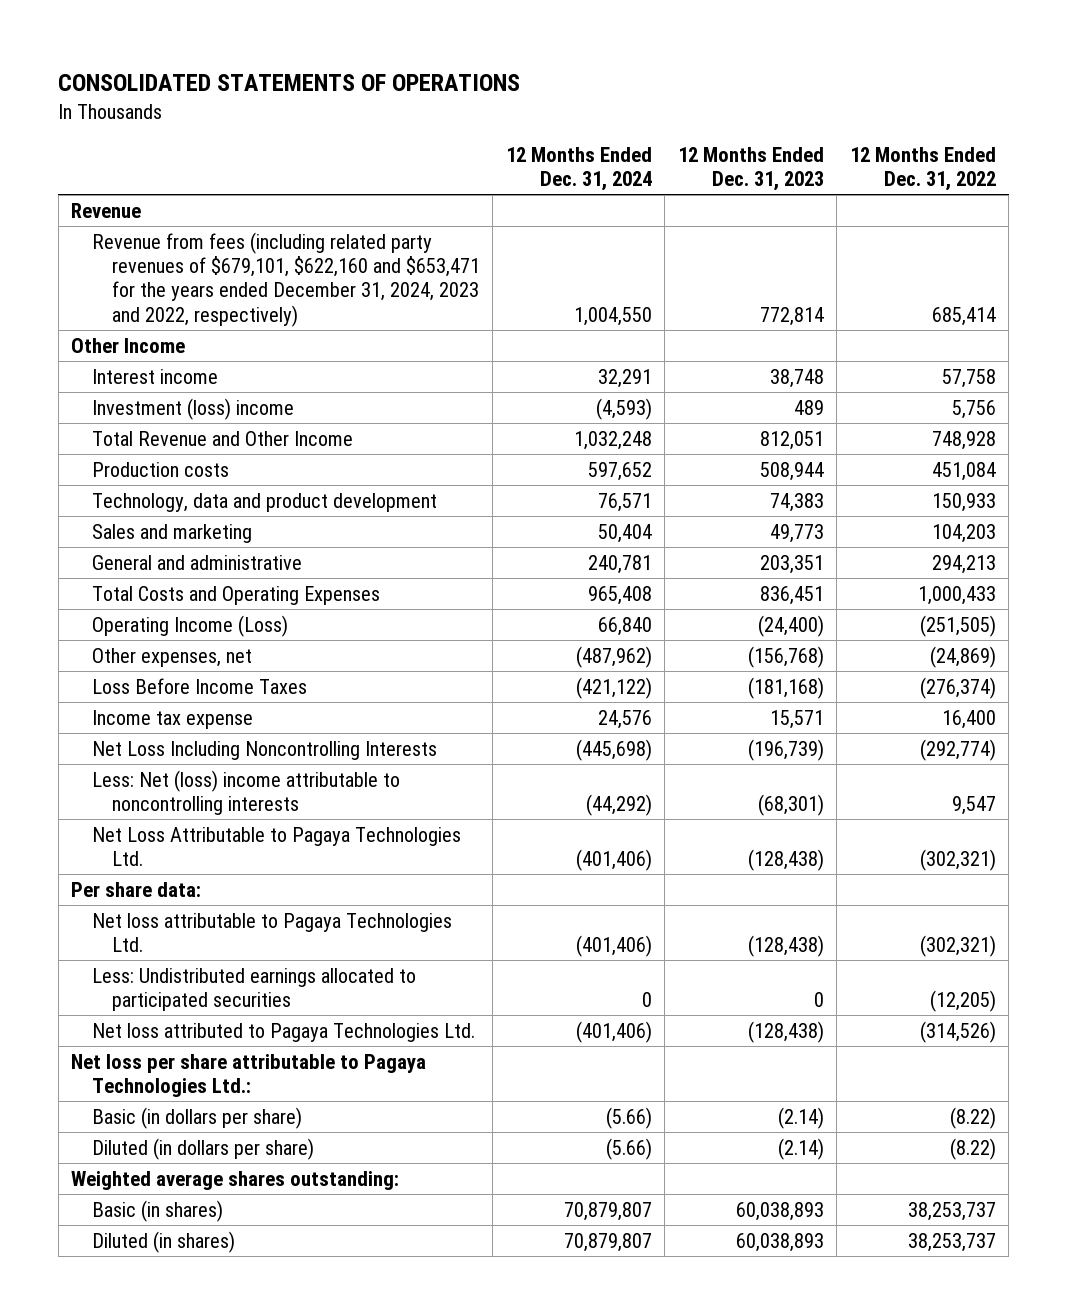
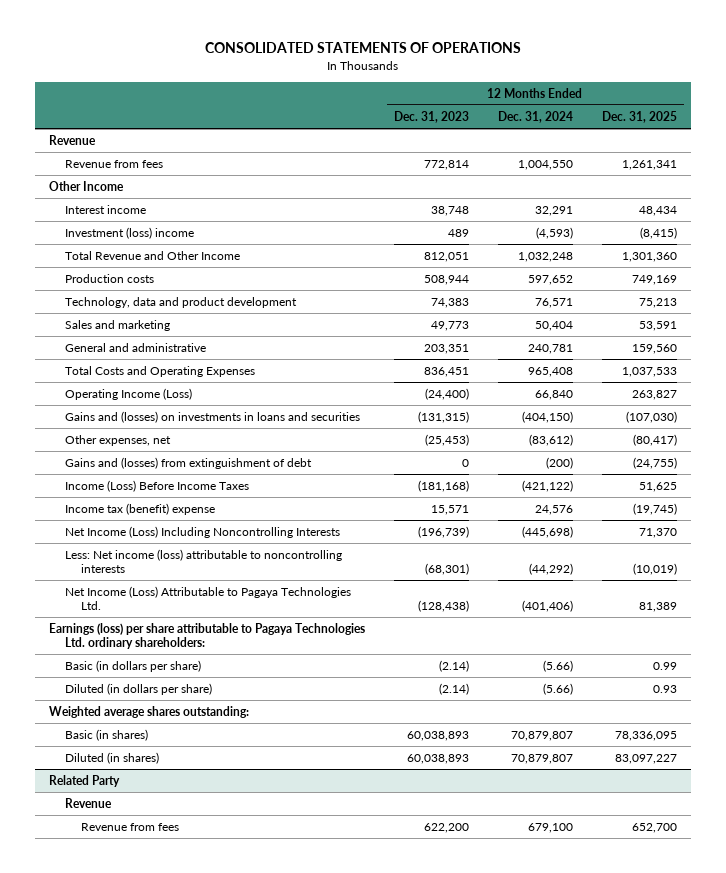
[849,147,996,192] 12 Months Ended Dec. 31, 2022 -> none
none -> [601,110,677,123] Dec. 31, 2025
[91,231,480,327] Revenue from fees (including related party revenues of $679,101, $622,160 and $653,471 for the years ended December 31, 2024, 2023 and 2022, respectively) -> [65,159,164,168] Revenue from fees
[71,881,202,897] Per share data: -> none
[91,912,452,953] Net loss attributable to Pagaya Technologies Ltd. -> none
[91,967,416,1012] Less: Undistributed earnings allocated to participated securities -> none
[91,1022,475,1042] Net loss attributed to Pagaya Technologies Ltd. -> none
none -> [65,410,361,423] Gains and (losses) on investments in loans and securities
[575,645,652,668] (487,962) -> [528,433,573,446] (83,612)
[747,645,824,668] (156,768) -> [424,433,469,446] (25,453)
none -> [65,456,313,469] Gains and (losses) from extinguishment of debt
[91,677,307,694] Loss Before Income Taxes -> [65,479,250,492] Income (Loss) Before Income Taxes
[91,709,253,729] Income tax expense -> [65,502,216,515] Income tax (benefit) expense
[91,740,437,760] Net Loss Including Noncontrolling Interests -> [65,525,341,538] Net Income (Loss) Including Noncontrolling Interests
[91,769,400,816] Less: Net (loss) income attributable to noncontrolling interests -> [65,548,343,573] Less: Net income (loss) attributable to noncontrolling interests
[91,826,461,867] Net Loss Attributable to Pagaya Technologies Ltd. -> [65,585,352,610] Net Income (Loss) Attributable to Pagaya Technologies Ltd.
[71,1053,427,1098] Net loss per share attributable to Pagaya Technologies Ltd.: -> [49,622,366,649] Earnings (loss) per share attributable to Pagaya Technologies Ltd. ordinary shareholders:
none -> [49,774,121,787] Related Party
none -> [65,797,113,808] Revenue
none -> [81,822,180,831] Revenue from fees

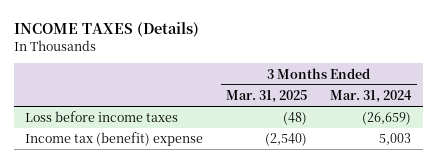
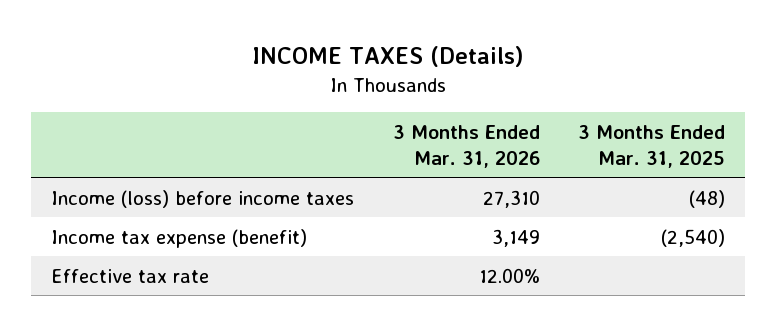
[330,90,413,104] Mar. 31, 2024 -> none
none -> [392,124,540,168] 3 Months Ended Mar. 31, 2026
[25,111,179,123] Loss before income taxes -> [50,189,354,208] Income (loss) before income taxes
[25,132,204,147] Income tax (benefit) expense -> [50,228,307,248] Income tax expense (benefit)
none -> [50,268,209,283] Effective tax rate

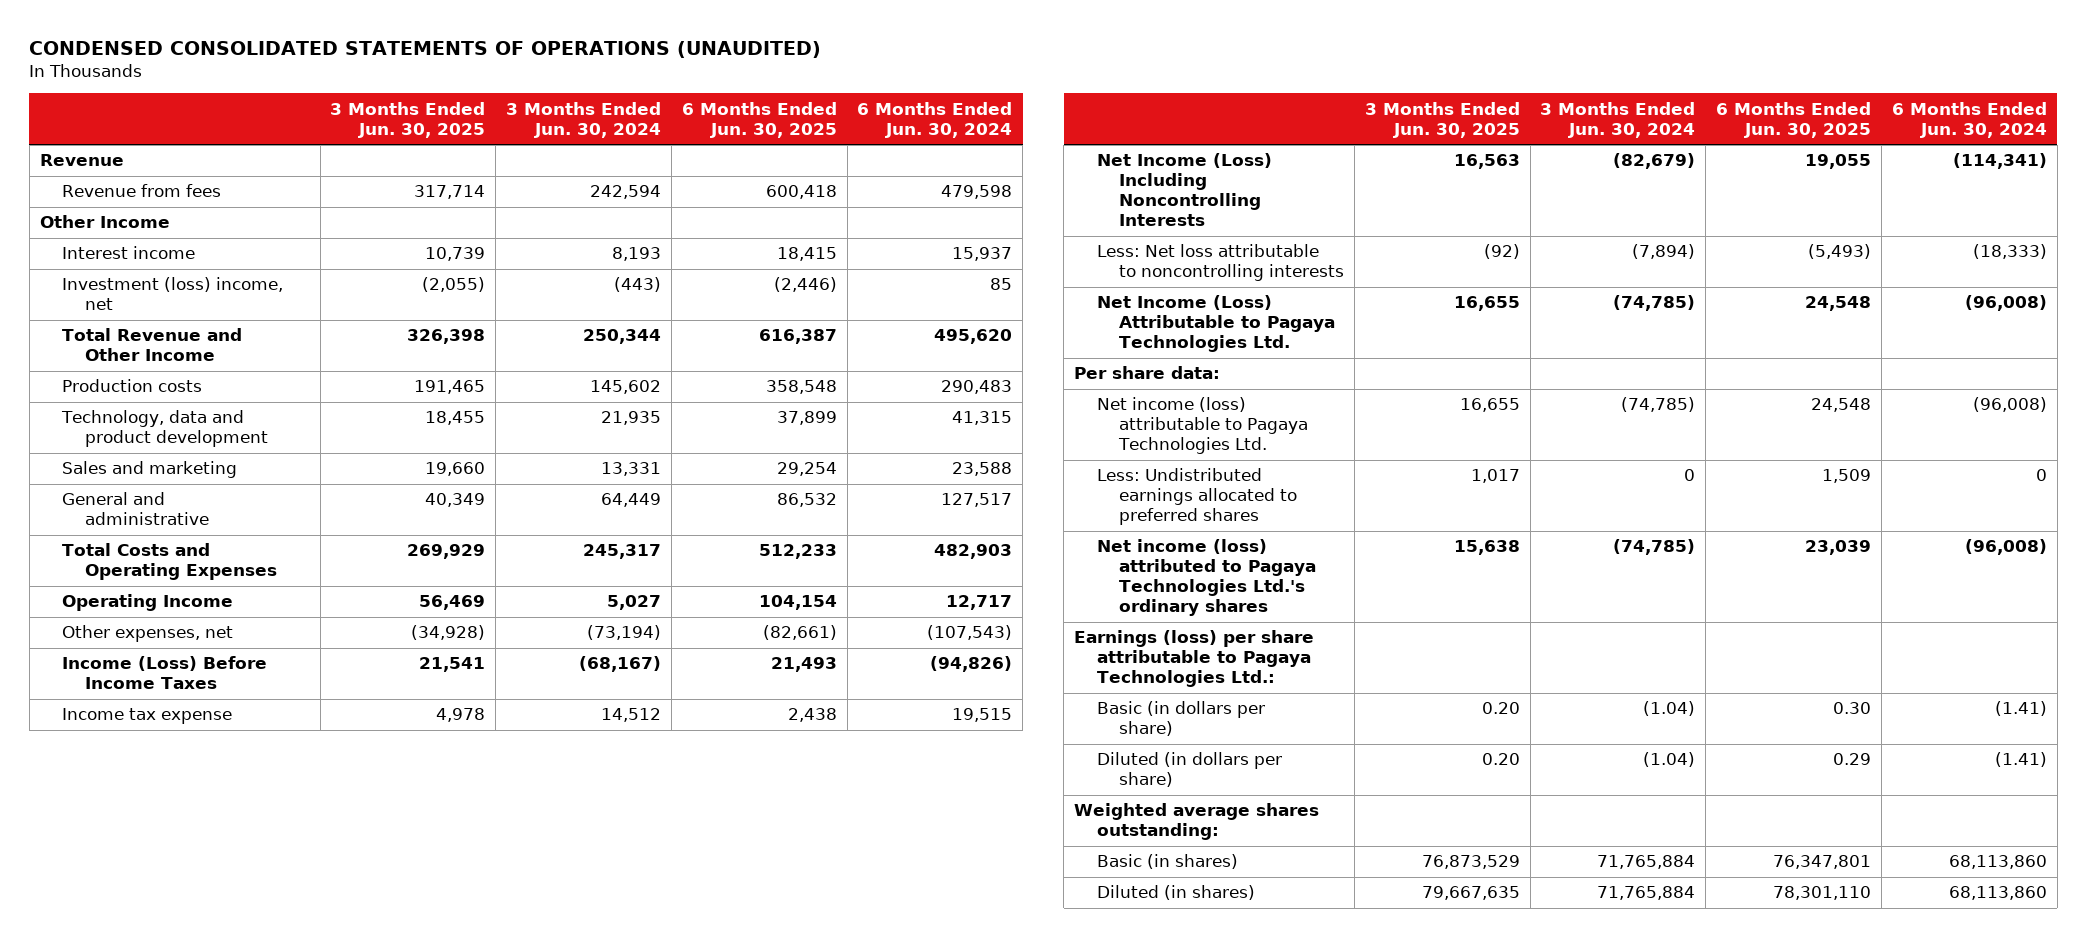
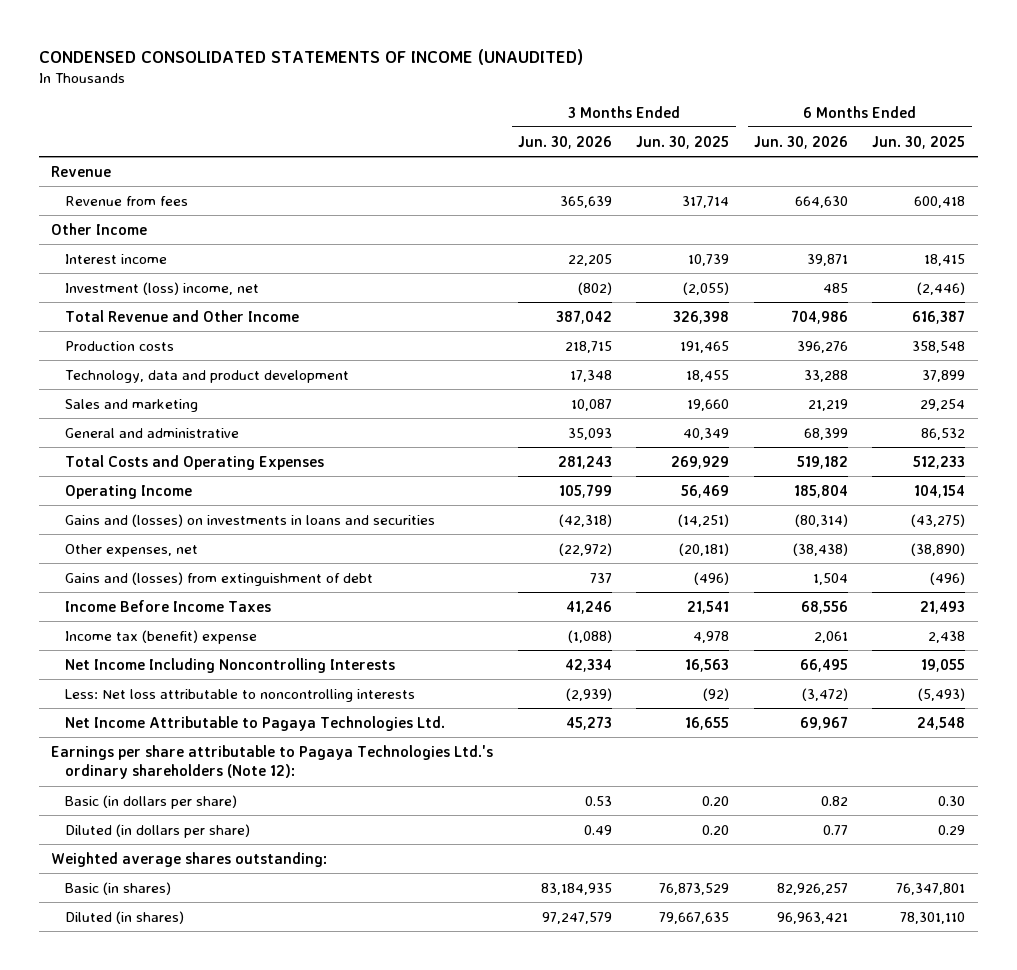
[29,40,822,58] CONDENSED CONSOLIDATED STATEMENTS OF OPERATIONS (UNAUDITED) -> [39,48,584,65] CONDENSED CONSOLIDATED STATEMENTS OF INCOME (UNAUDITED)
[506,101,662,138] 3 Months Ended Jun. 30, 2024 -> none
[857,101,1013,138] 6 Months Ended Jun. 30, 2024 -> none
none -> [517,135,612,149] Jun. 30, 2026
none -> [753,135,848,149] Jun. 30, 2026
none -> [64,513,435,527] Gains and (losses) on investments in loans and securities
[411,625,486,641] (34,928) -> [679,542,730,556] (20,181)
[762,625,837,641] (82,661) -> [911,542,966,556] (38,890)
none -> [64,571,373,586] Gains and (losses) from extinguishment of debt
[62,656,268,690] Income (Loss) Before Income Taxes -> [64,599,271,612] Income Before Income Taxes
[62,708,233,725] Income tax expense -> [64,629,257,644] Income tax (benefit) expense
[1096,153,1272,227] Net Income (Loss) Including Noncontrolling Interests -> [64,657,395,673] Net Income Including Noncontrolling Interests
[1073,366,1220,380] Per share data: -> none
[1096,397,1309,455] Net income (loss) attributable to Pagaya Technologies Ltd. -> none
[1096,468,1298,526] Less: Undistributed earnings allocated to preferred shares -> none
[1096,539,1317,617] Net income (loss) attributed to Pagaya Technologies Ltd.'s ordinary shares -> none
[1096,295,1336,353] Net Income (Loss) Attributable to Pagaya Technologies Ltd. -> [64,715,445,731] Net Income Attributable to Pagaya Technologies Ltd.
[1073,630,1314,688] Earnings (loss) per share attributable to Pagaya Technologies Ltd.: -> [51,744,494,780] Earnings per share attributable to Pagaya Technologies Ltd.'s ordinary shareholders (Note 12):

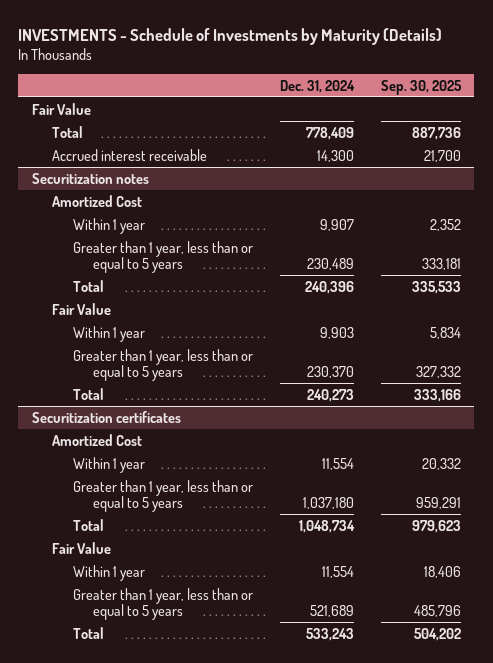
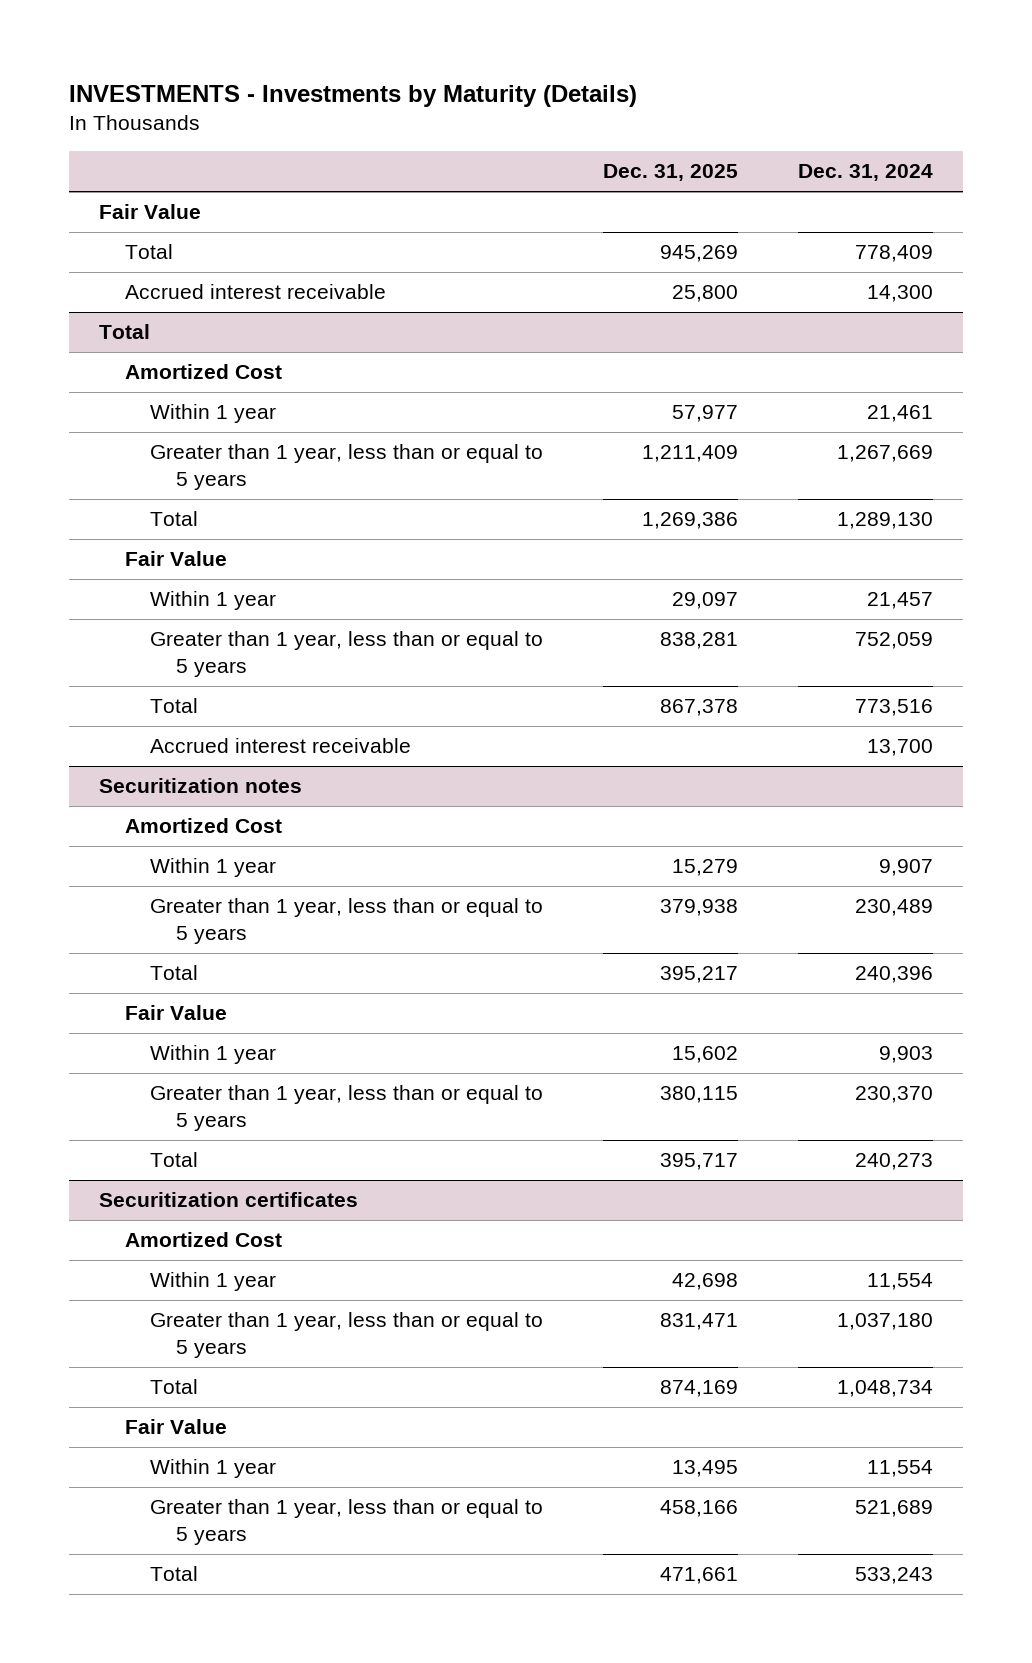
[18,27,443,45] INVESTMENTS - Schedule of Investments by Maturity (Details) -> [68,84,637,107] INVESTMENTS - Investments by Maturity (Details)
[380,79,462,95] Sep. 30, 2025 -> none
none -> [603,164,739,182] Dec. 31, 2025
none -> [98,324,150,340] Total
none -> [124,364,282,380] Amortized Cost
none -> [150,404,277,424] Within 1 year
none -> [150,444,544,491] Greater than 1 year, less than or equal to 5 years
none -> [150,511,199,527] Total
none -> [124,551,227,567] Fair Value
none -> [150,591,277,611] Within 1 year
none -> [150,631,544,678] Greater than 1 year, less than or equal to 5 years
none -> [150,698,199,714] Total
none -> [150,738,412,754] Accrued interest receivable

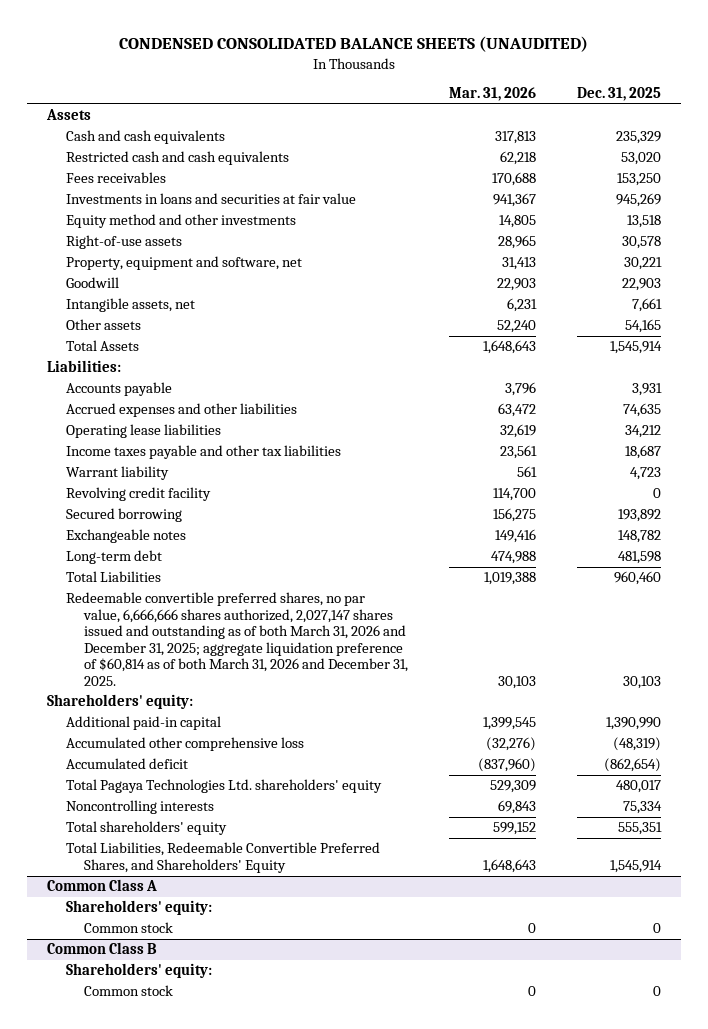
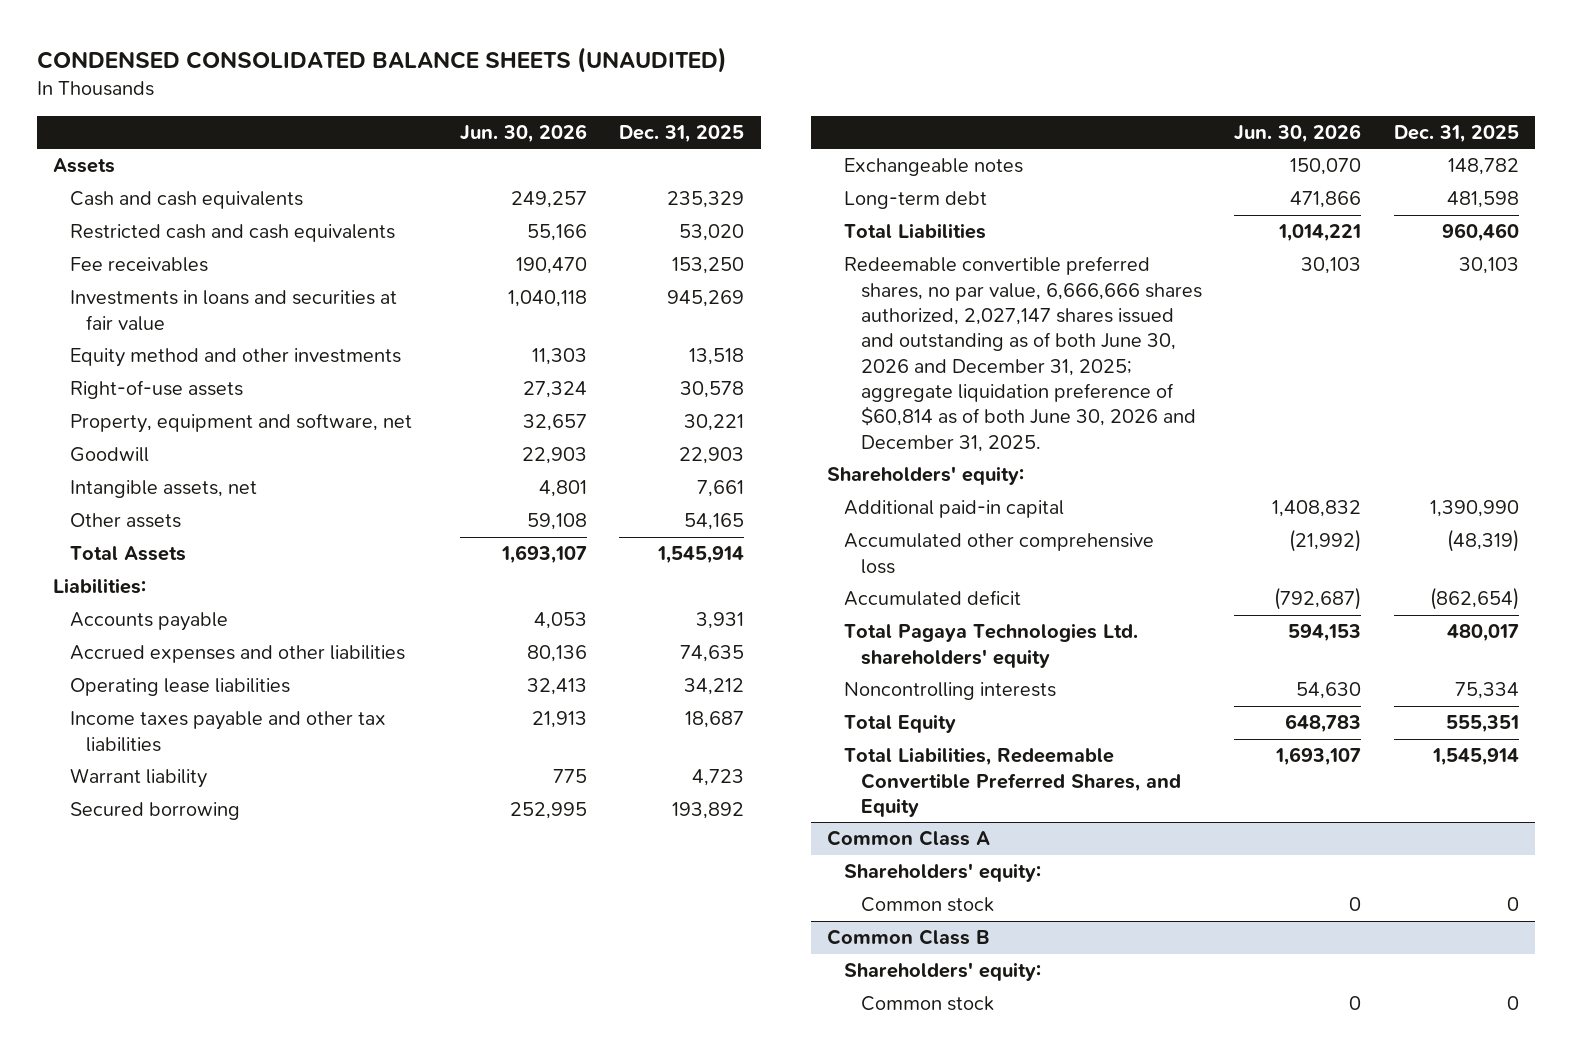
[448,87,536,102] Mar. 31, 2026 -> none
none -> [459,123,587,143] Jun. 30, 2026
[65,172,166,184] Fees receivables -> [69,257,208,273] Fee receivables
[65,487,211,502] Revolving credit facility -> none
[65,592,408,686] Redeemable convertible preferred shares, no par value, 6,666,666 shares authorized, 2,027,147 shares issued and outstanding as of both March 31, 2026 and December 31, 2025; aggregate liquidation preference of $60,814 as of both March 31, 2026 and December 31, 2025. -> [843,256,1202,452] Redeemable convertible preferred shares, no par value, 6,666,666 shares authorized, 2,027,147 shares issued and outstanding as of both June 30, 2026 and December 31, 2025; aggregate liquidation preference of $60,814 as of both June 30, 2026 and December 31, 2025.
[65,821,227,836] Total shareholders' equity -> [843,714,956,734] Total Equity
[65,842,380,873] Total Liabilities, Redeemable Convertible Preferred Shares, and Shareholders' Equity -> [843,747,1181,817] Total Liabilities, Redeemable Convertible Preferred Shares, and Equity

